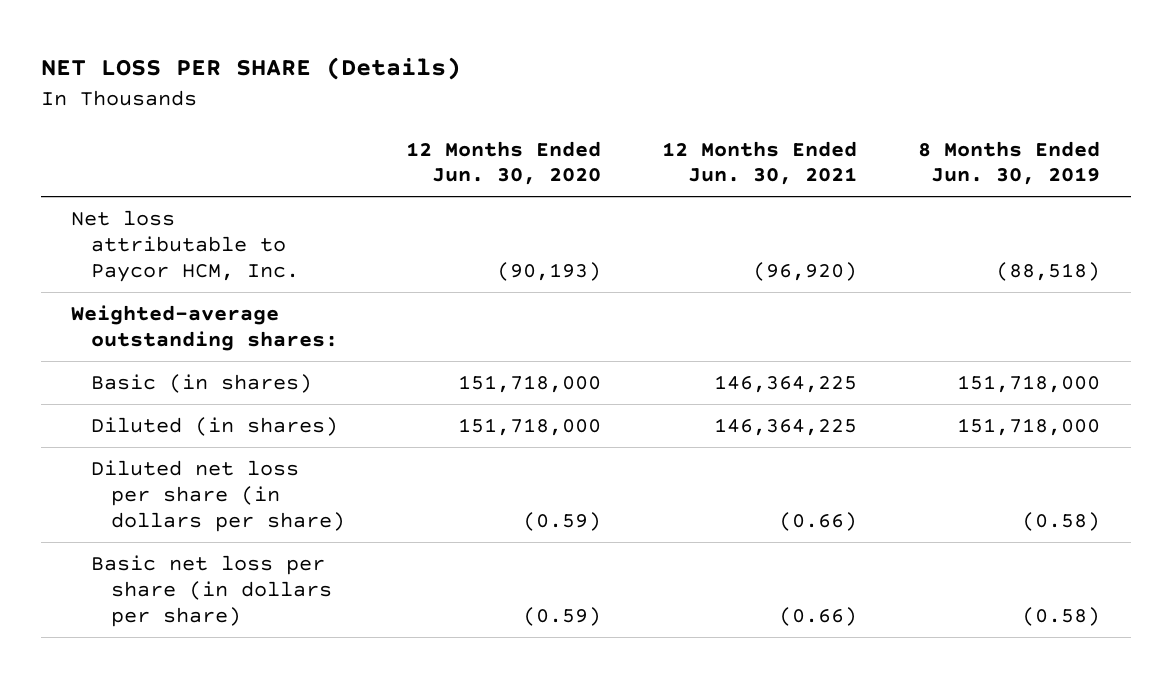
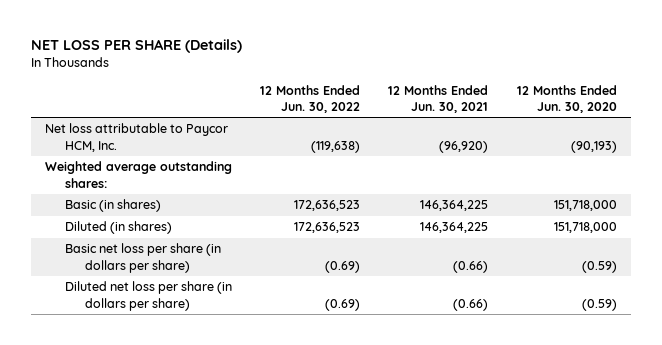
[918,140,1101,186] 8 Months Ended Jun. 30, 2019 -> none
none -> [260,84,361,113] 12 Months Ended Jun. 30, 2022
[71,305,339,351] Weighted-average outstanding shares: -> [44,161,232,188] Weighted average outstanding shares:
[91,460,346,532] Diluted net loss per share (in dollars per share) -> [64,281,232,311] Diluted net loss per share (in dollars per share)

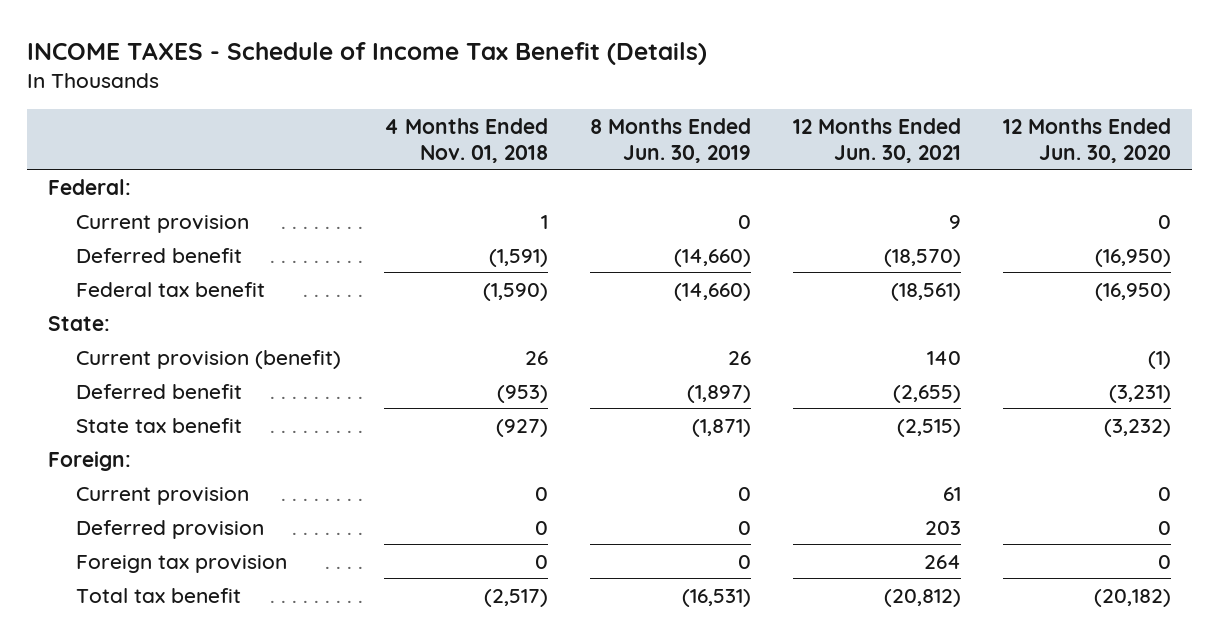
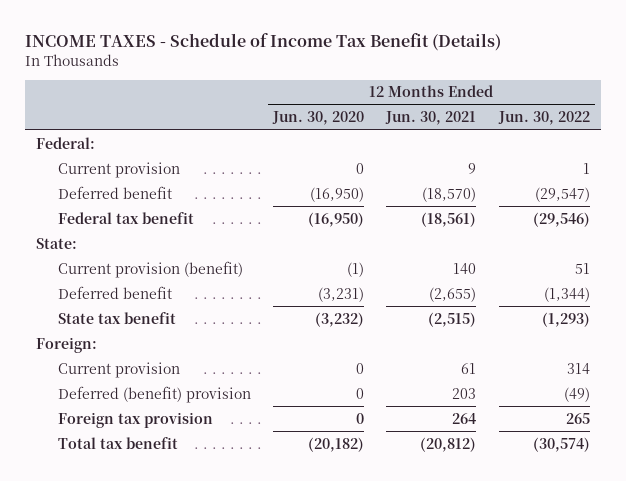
[383,117,548,163] 4 Months Ended Nov. 01, 2018 -> none
[589,117,751,163] 8 Months Ended Jun. 30, 2019 -> none
none -> [497,111,590,126] Jun. 30, 2022
[76,519,265,539] Deferred provision -> [57,385,251,403] Deferred (benefit) provision

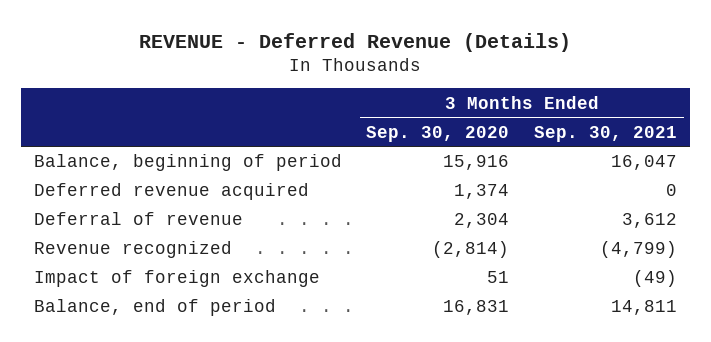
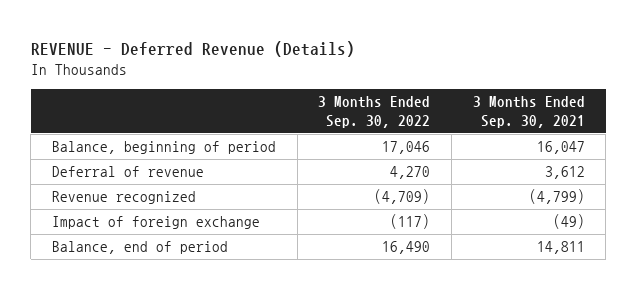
[366,125,510,142] Sep. 30, 2020 -> none
none -> [318,96,431,128] 3 Months Ended Sep. 30, 2022
[33,183,309,201] Deferred revenue acquired -> none

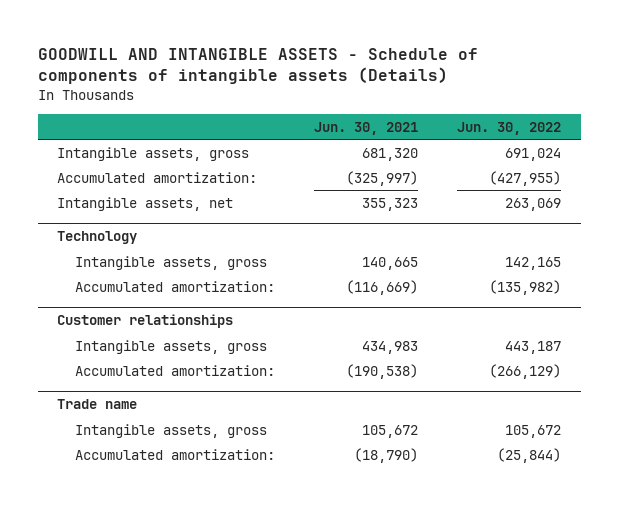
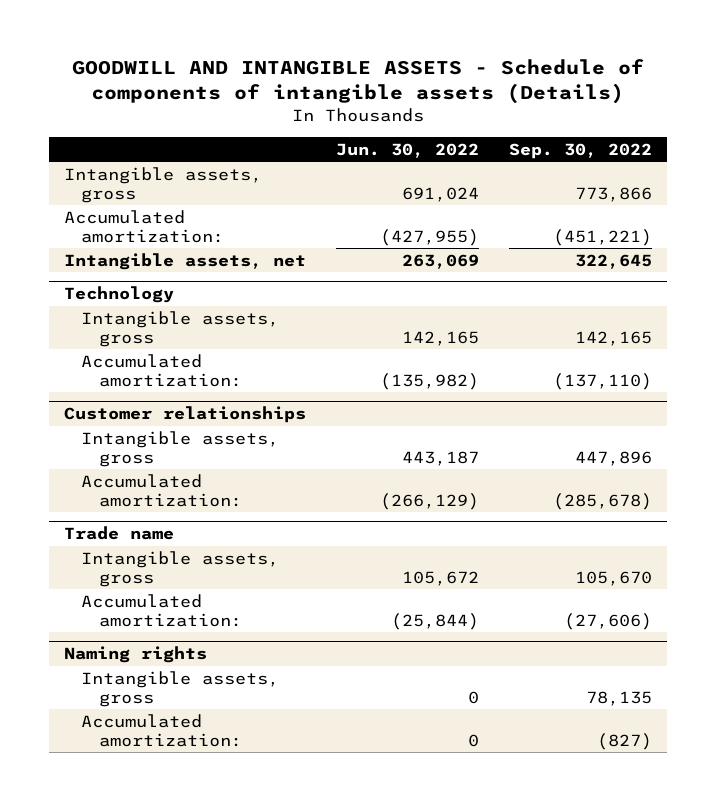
[314,122,419,136] Jun. 30, 2021 -> none
none -> [509,142,653,159] Sep. 30, 2022
none -> [63,646,207,664] Naming rights
none -> [81,670,280,707] Intangible assets, gross
none -> [81,713,242,747] Accumulated amortization:

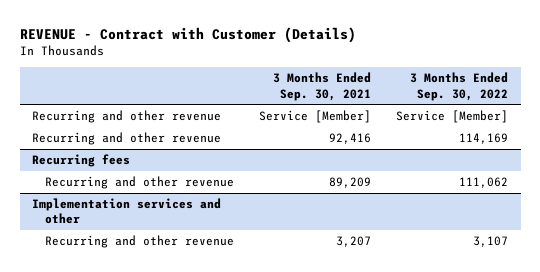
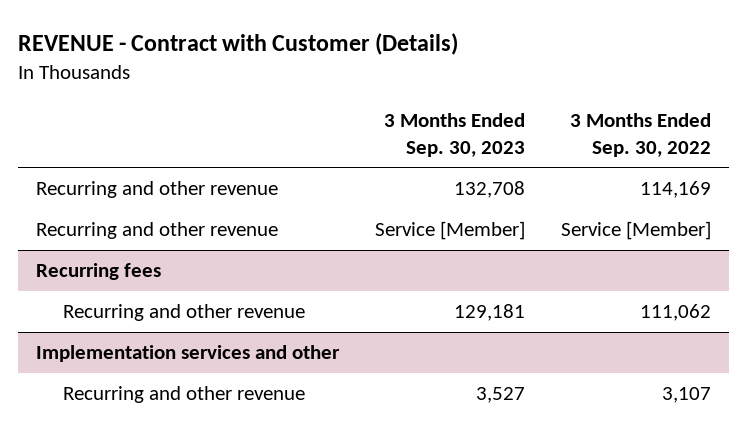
[273,72,372,101] 3 Months Ended Sep. 30, 2021 -> none
none -> [383,112,525,157] 3 Months Ended Sep. 30, 2023
[32,110,222,124] Recurring and other revenue -> [36,222,279,240] Recurring and other revenue

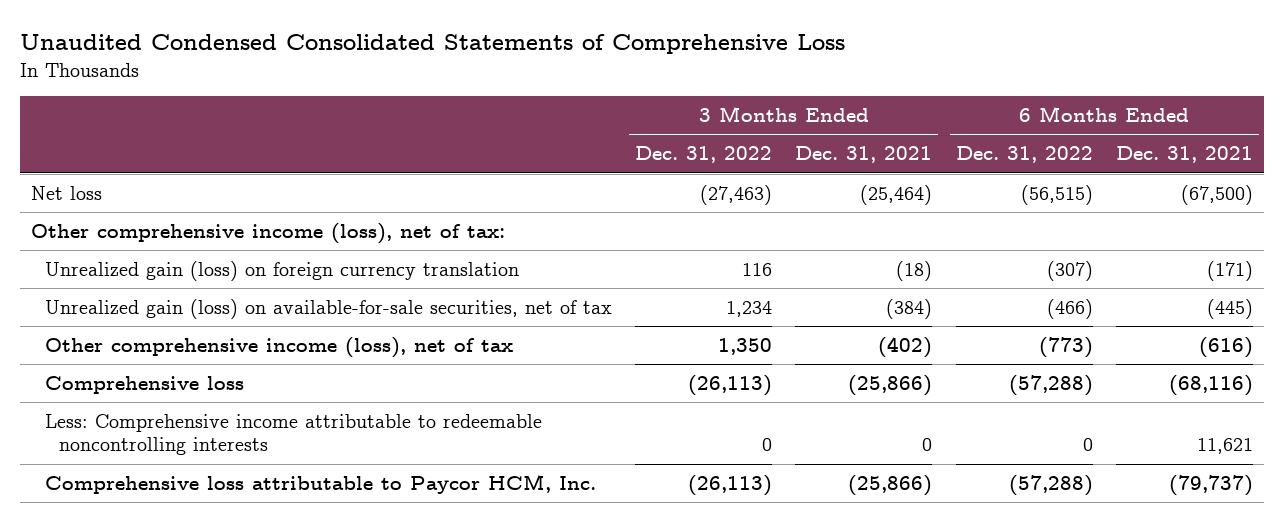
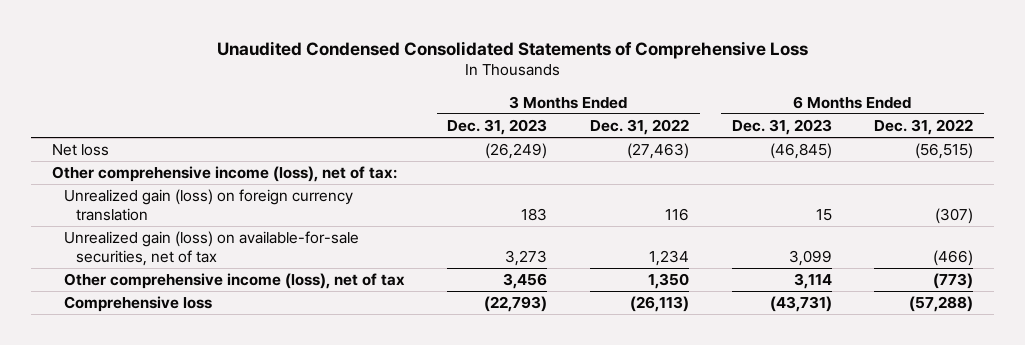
[795,146,933,164] Dec. 31, 2021 -> none
[1115,146,1253,164] Dec. 31, 2021 -> none
none -> [447,119,548,136] Dec. 31, 2023
none -> [731,119,832,136] Dec. 31, 2023
[45,413,543,456] Less: Comprehensive income attributable to redeemable noncontrolling interests -> none
[45,473,597,494] Comprehensive loss attributable to Paycor HCM, Inc. -> none

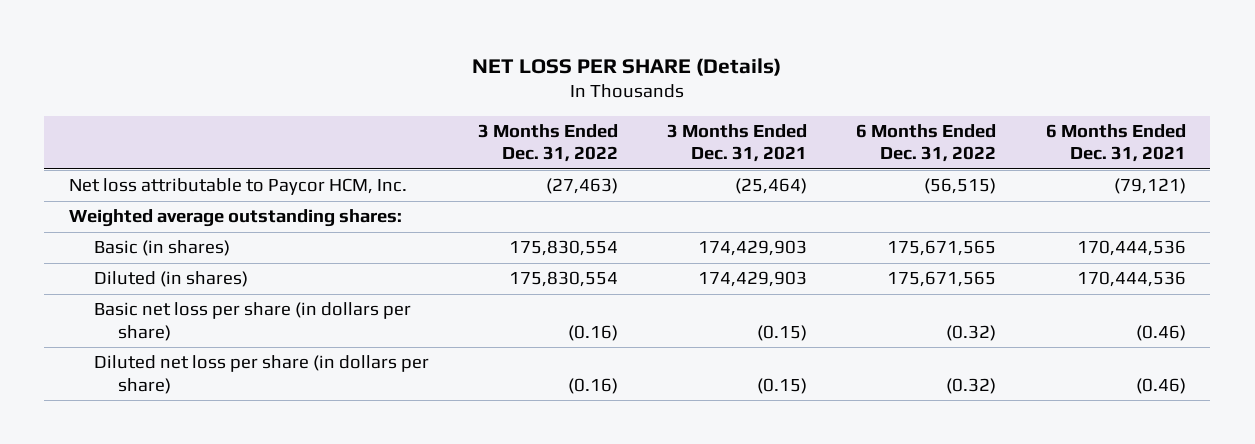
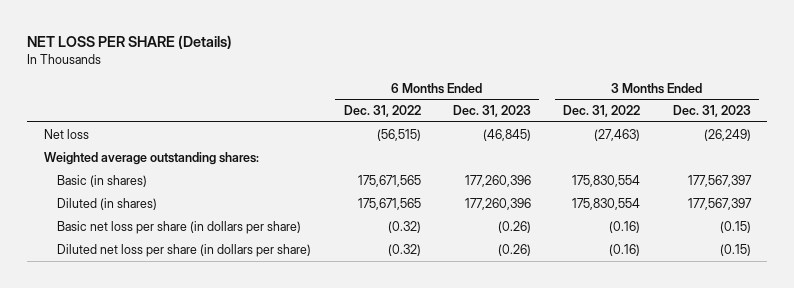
[667,124,808,163] 3 Months Ended Dec. 31, 2021 -> none
[1045,124,1186,163] 6 Months Ended Dec. 31, 2021 -> none
none -> [452,105,531,118] Dec. 31, 2023
none -> [672,105,751,118] Dec. 31, 2023
[69,178,408,196] Net loss attributable to Paycor HCM, Inc. -> [43,128,89,139] Net loss

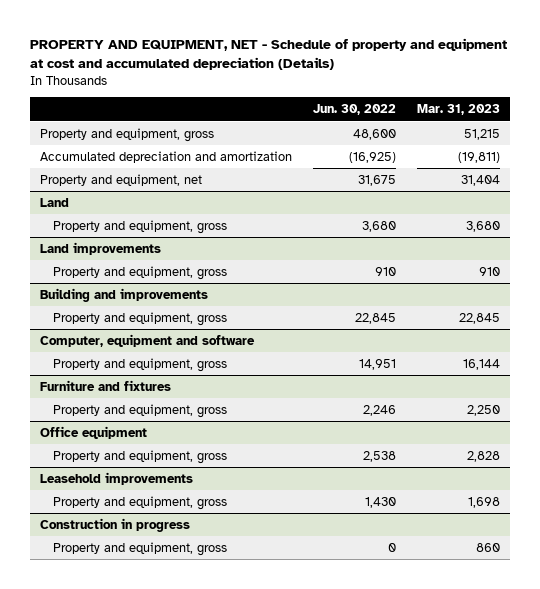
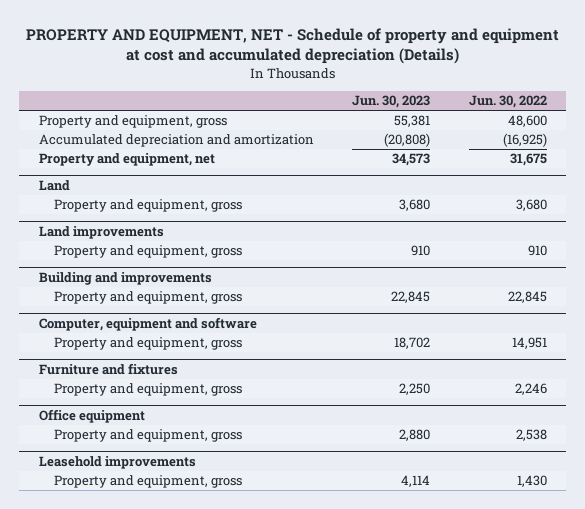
[416,104,500,116] Mar. 31, 2023 -> none
none -> [352,95,431,109] Jun. 30, 2023
[40,517,191,532] Construction in progress -> none
[53,541,228,556] Property and equipment, gross -> none

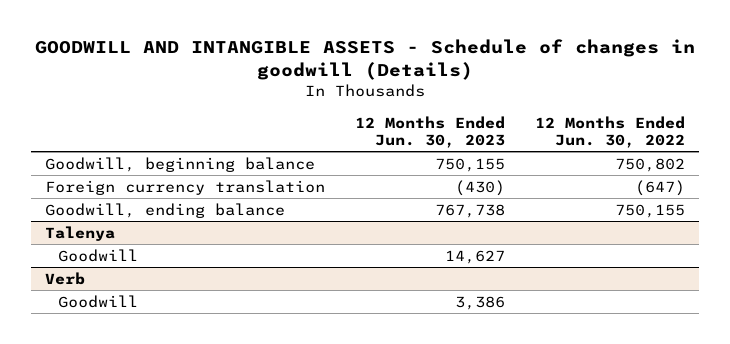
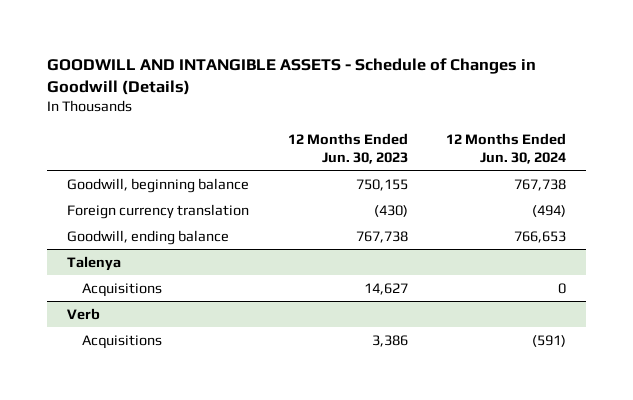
[35,39,696,81] GOODWILL AND INTANGIBLE ASSETS - Schedule of changes in goodwill (Details) -> [47,57,537,95] GOODWILL AND INTANGIBLE ASSETS - Schedule of Changes in Goodwill (Details)
[534,115,685,148] 12 Months Ended Jun. 30, 2022 -> none
none -> [446,132,567,164] 12 Months Ended Jun. 30, 2024
[58,248,139,262] Goodwill -> [82,282,163,297] Acquisitions
[58,294,139,308] Goodwill -> [82,334,163,349] Acquisitions

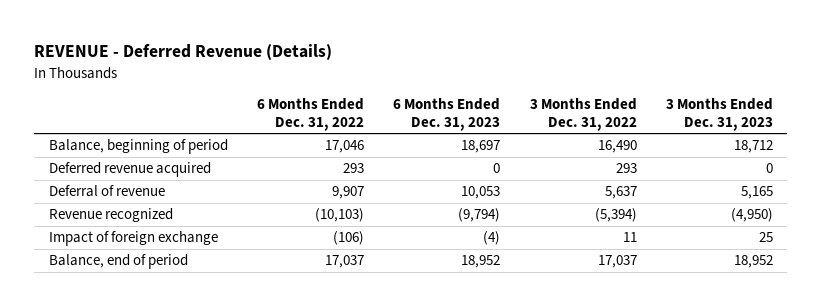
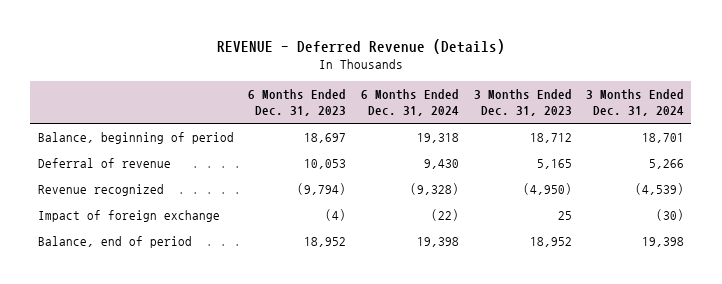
[256,98,364,131] 6 Months Ended Dec. 31, 2022 -> none
[529,98,637,131] 3 Months Ended Dec. 31, 2022 -> none
none -> [360,89,459,117] 6 Months Ended Dec. 31, 2024
none -> [586,89,685,117] 3 Months Ended Dec. 31, 2024
[48,162,211,178] Deferred revenue acquired -> none

